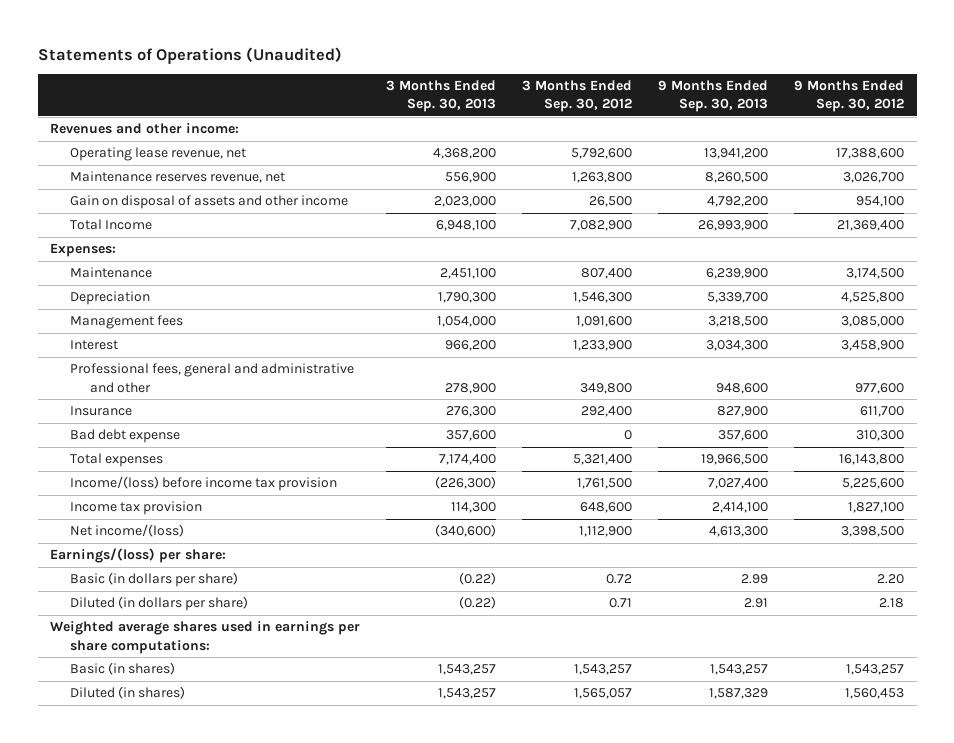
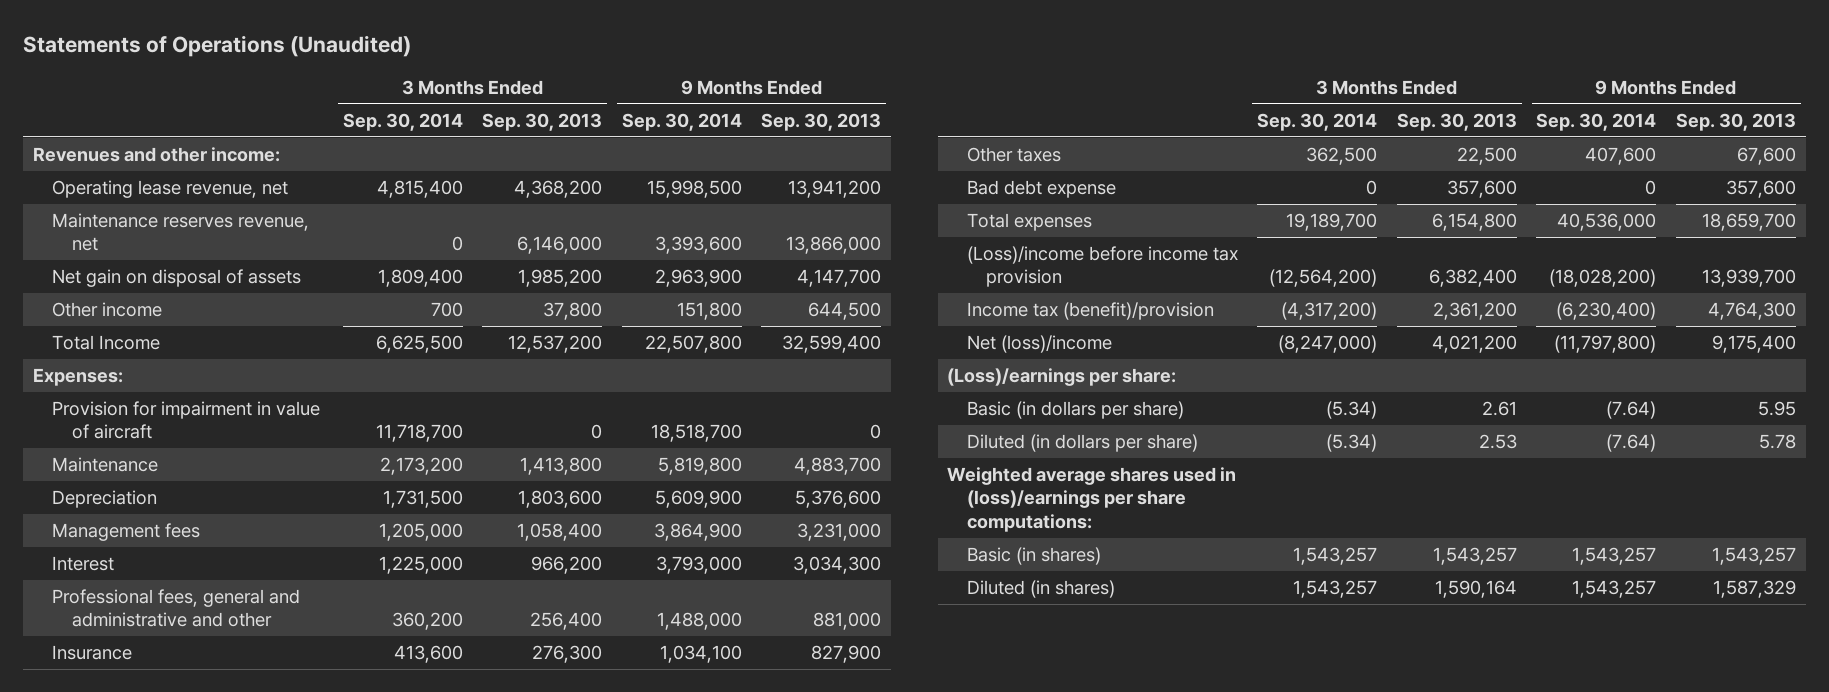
[522,80,633,113] 3 Months Ended Sep. 30, 2012 -> none
[794,80,905,113] 9 Months Ended Sep. 30, 2012 -> none
none -> [342,112,463,131] Sep. 30, 2014
none -> [621,112,742,131] Sep. 30, 2014
[445,172,497,184] 556,900 -> [517,236,603,255] 6,146,000
[705,172,769,184] 8,260,500 -> [786,236,882,255] 13,866,000
[70,195,349,210] Gain on disposal of assets and other income -> [52,269,302,288] Net gain on disposal of assets
[434,196,497,208] 2,023,000 -> [518,269,603,288] 1,985,200
[707,196,769,208] 4,792,200 -> [797,269,882,288] 4,147,700
none -> [52,302,163,318] Other income
[436,220,497,232] 6,948,100 -> [508,335,603,354] 12,537,200
[698,220,769,232] 26,993,900 -> [782,335,882,354] 32,599,400
none -> [52,401,321,440] Provision for impairment in value of aircraft
[440,268,497,280] 2,451,100 -> [520,457,603,476] 1,413,800
[706,268,769,280] 6,239,900 -> [794,457,882,476] 4,883,700
[438,292,497,304] 1,790,300 -> [518,490,603,509] 1,803,600
[707,292,769,304] 5,339,700 -> [795,490,882,509] 5,376,600
[437,316,497,328] 1,054,000 -> [517,523,603,542] 1,058,400
[708,316,769,328] 3,218,500 -> [797,523,882,542] 3,231,000
[445,382,497,394] 278,900 -> [530,612,603,631] 256,400
[716,382,769,394] 948,600 -> [813,612,882,631] 881,000
none -> [966,147,1061,163] Other taxes
[439,454,497,466] 7,174,400 -> [1431,213,1517,232] 6,154,800
[701,454,769,466] 19,966,500 -> [1701,213,1796,232] 18,659,700
[70,476,338,492] Income/(loss) before income tax provision -> [966,246,1238,288] (Loss)/income before income tax provision
[435,476,497,490] (226,300) -> [1428,269,1517,288] 6,382,400
[708,478,769,490] 7,027,400 -> [1701,269,1796,288] 13,939,700
[70,501,203,516] Income tax provision -> [966,302,1214,321] Income tax (benefit)/provision
[451,502,497,514] 114,300 -> [1432,302,1517,321] 2,361,200
[712,502,769,514] 2,414,100 -> [1707,302,1796,321] 4,764,300
[70,524,185,538] Net income/(loss) -> [966,335,1112,354] Net (loss)/income
[435,524,497,538] (340,600) -> [1431,335,1517,354] 4,021,200
[709,526,769,538] 4,613,300 -> [1711,335,1796,354] 9,175,400
[50,548,227,564] Earnings/(loss) per share: -> [947,368,1177,387] (Loss)/earnings per share:
[459,572,497,586] (0.22) -> [1481,401,1517,417] 2.61
[741,574,769,585] 2.99 -> [1757,401,1796,417] 5.95
[459,596,497,610] (0.22) -> [1478,434,1517,450] 2.53
[744,598,769,609] 2.91 -> [1758,434,1796,450] 5.78
[50,621,361,654] Weighted average shares used in earnings per share computations: -> [947,467,1237,532] Weighted average shares used in (loss)/earnings per share computations:
[438,688,497,700] 1,543,257 -> [1434,580,1517,599] 1,590,164

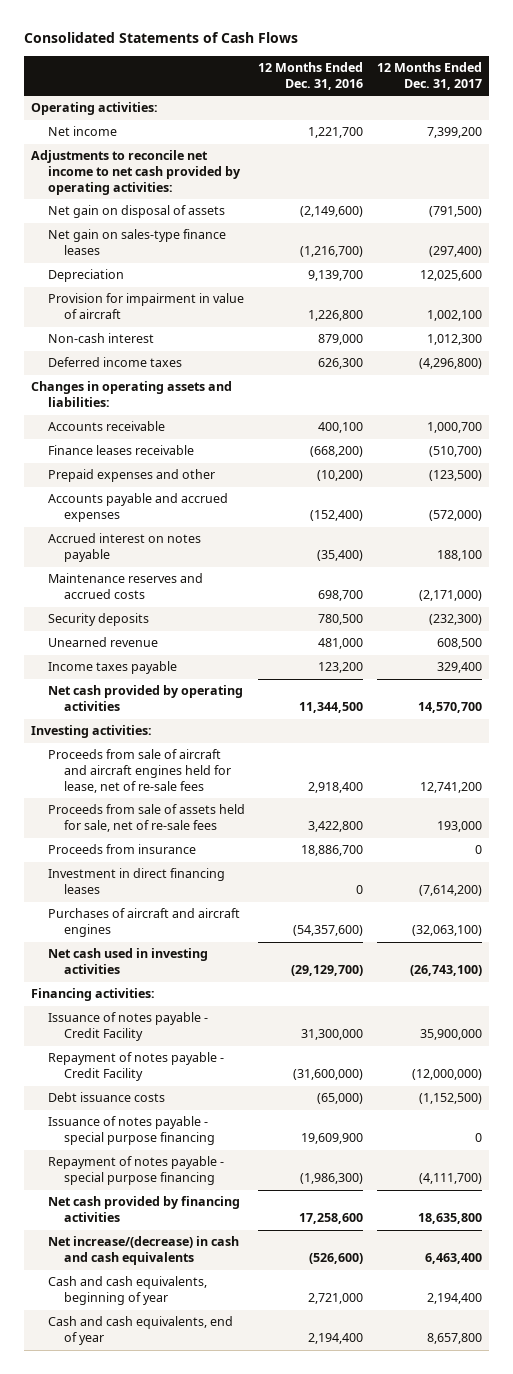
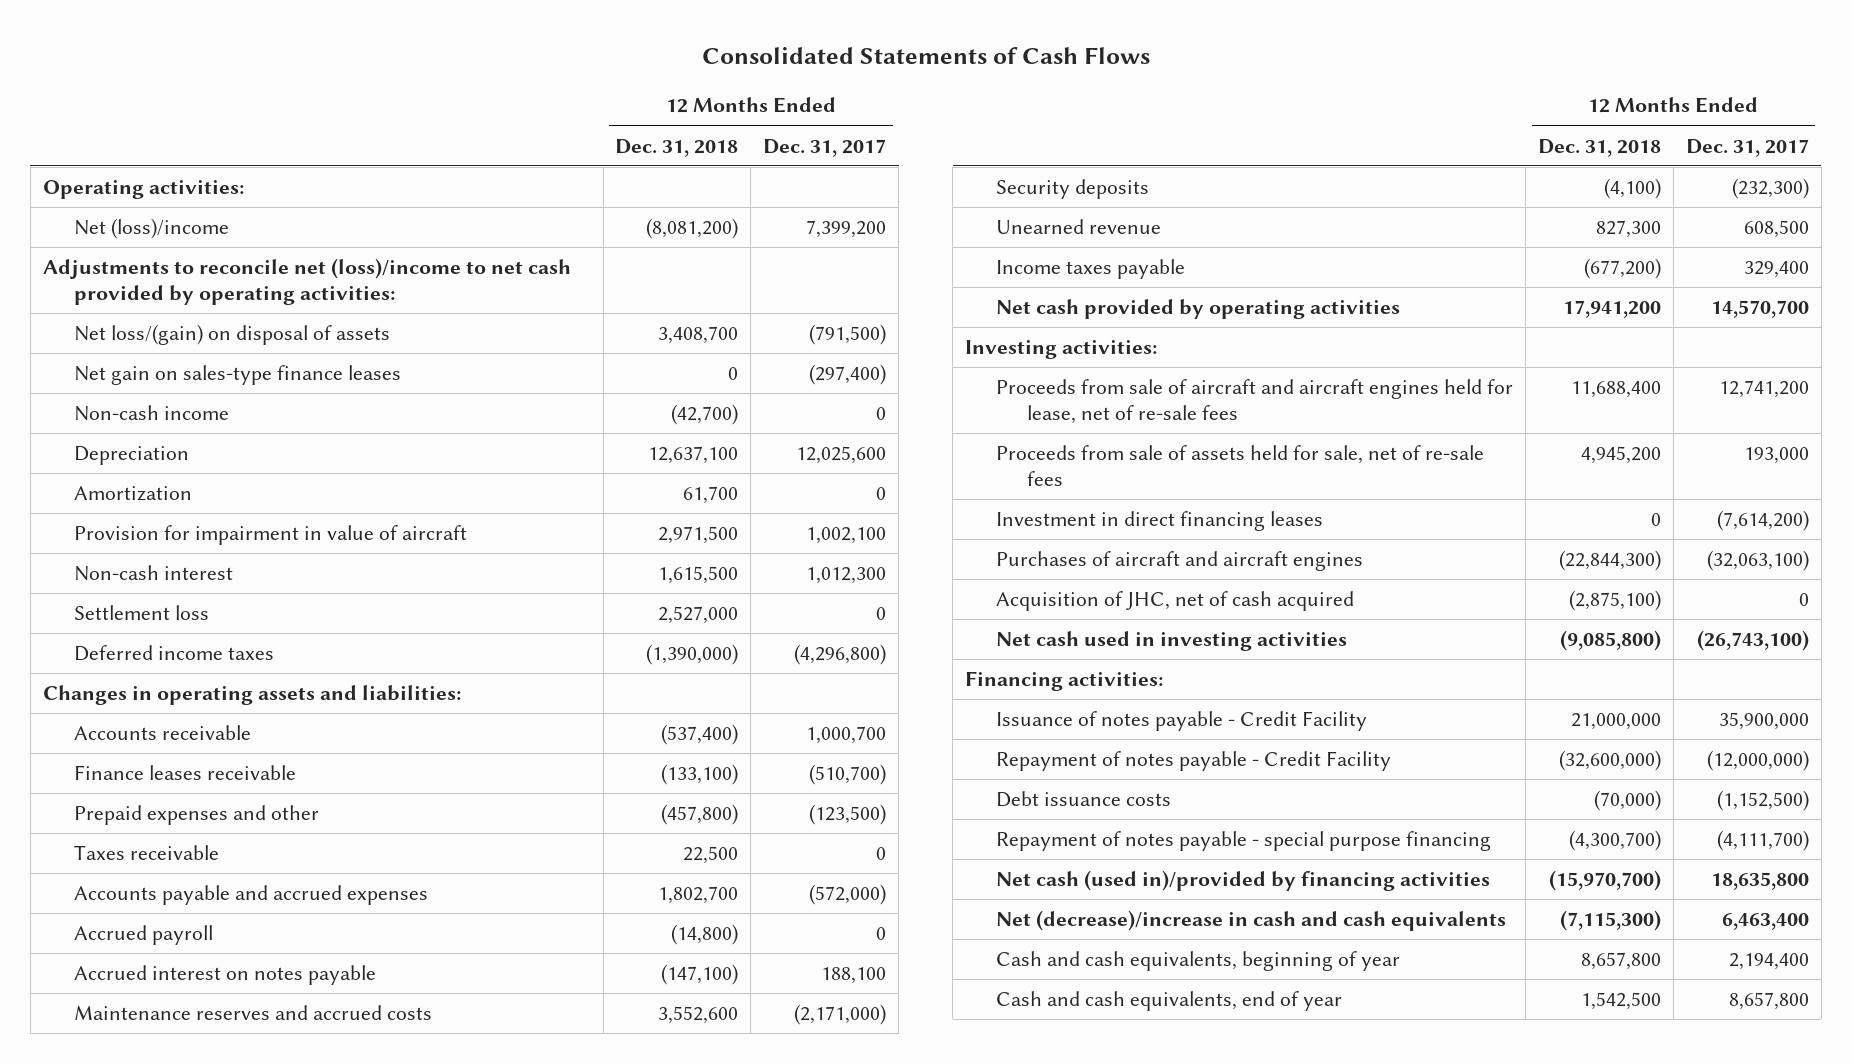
[258,62,364,90] 12 Months Ended Dec. 31, 2016 -> none
none -> [615,138,739,157] Dec. 31, 2018
[47,126,117,137] Net income -> [73,218,229,240] Net (loss)/income
[31,150,241,195] Adjustments to reconcile net income to net cash provided by operating activities: -> [42,258,571,305] Adjustments to reconcile net (loss)/income to net cash provided by operating activities:
[47,205,225,219] Net gain on disposal of assets -> [73,324,390,346] Net loss/(gain) on disposal of assets
none -> [73,405,229,422] Non-cash income
none -> [73,486,192,502] Amortization
none -> [73,605,209,621] Settlement loss
none -> [73,845,219,861] Taxes receivable
none -> [73,925,213,946] Accrued payroll
[47,844,196,855] Proceeds from insurance -> none
none -> [995,591,1354,612] Acquisition of JHC, net of cash acquired
[47,1116,216,1146] Issuance of notes payable - special purpose financing -> none
[47,1196,240,1223] Net cash provided by financing activities -> [995,870,1490,892] Net cash (used in)/provided by financing activities
[47,1236,239,1266] Net increase/(decrease) in cash and cash equivalents -> [995,910,1506,932] Net (decrease)/increase in cash and cash equivalents

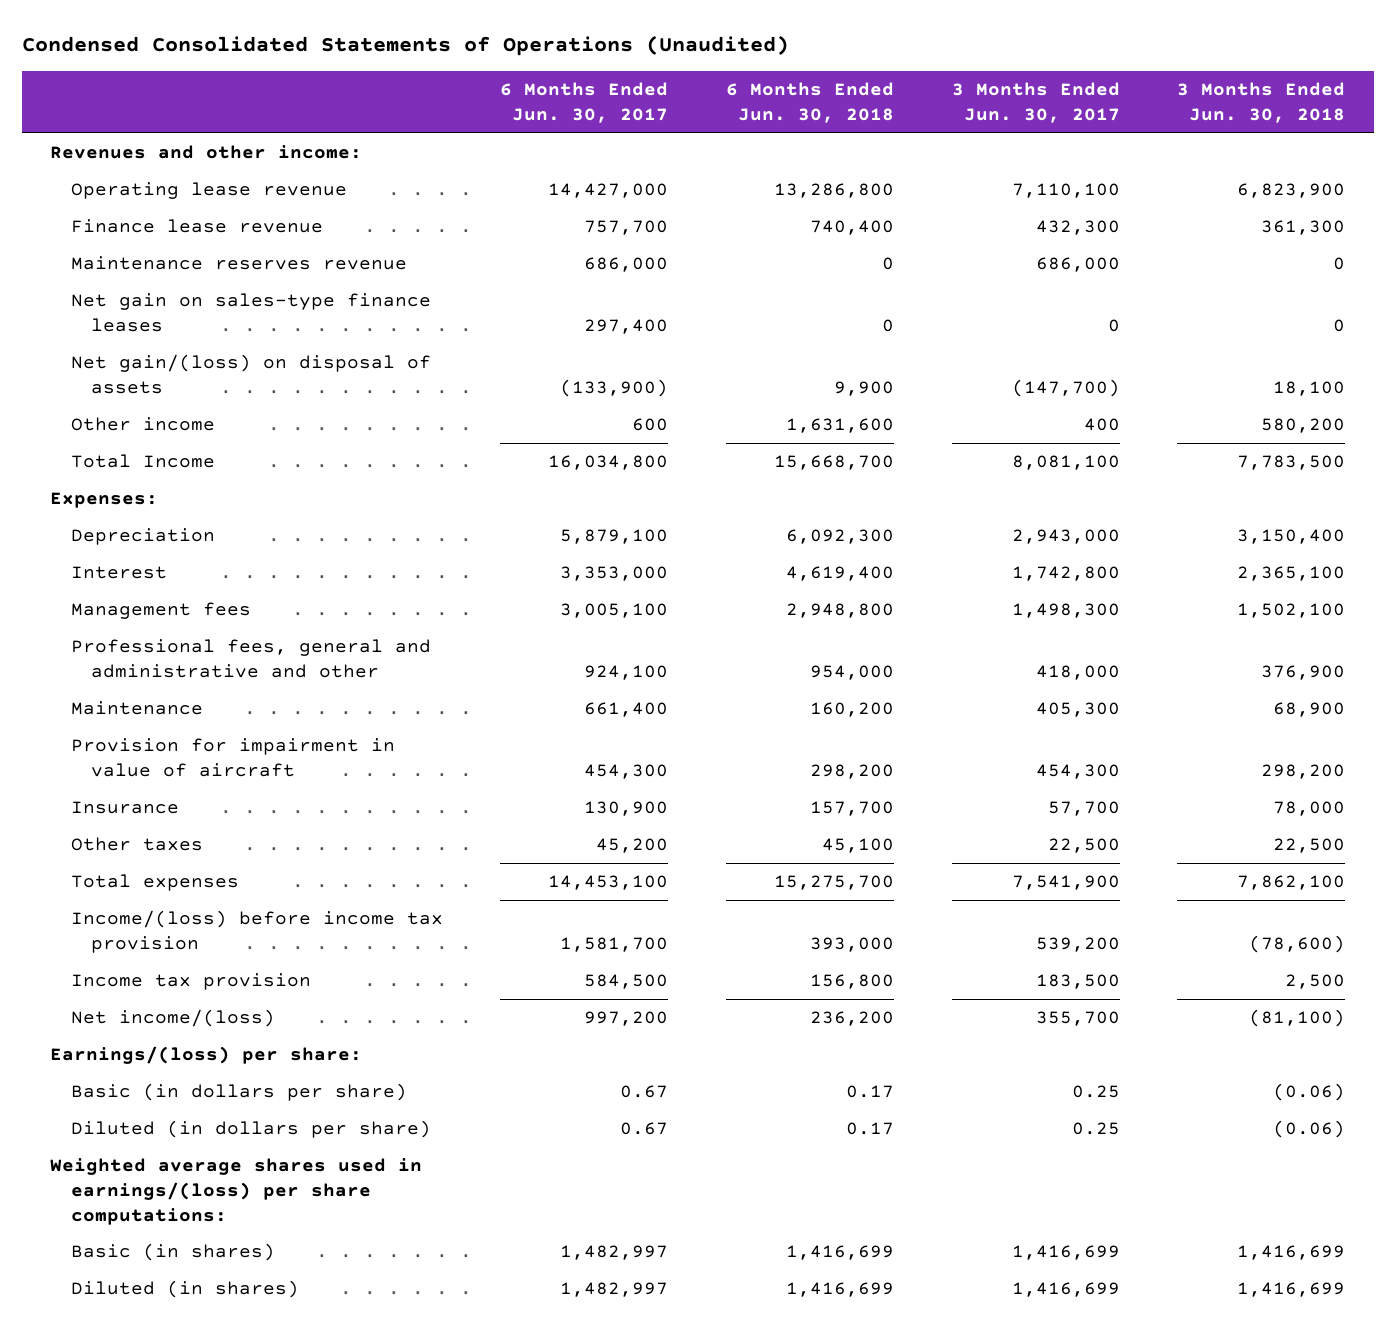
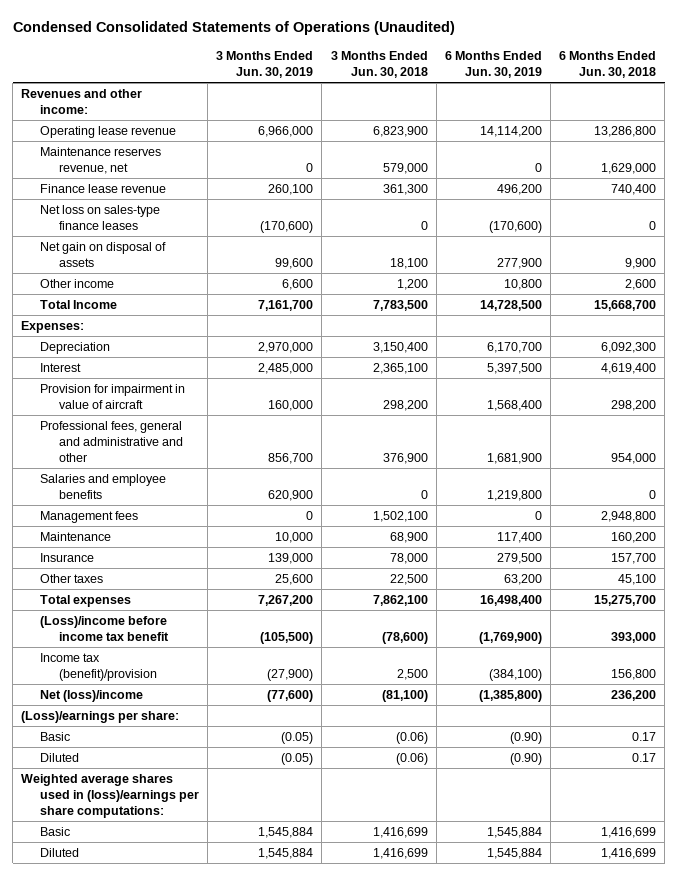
[500,82,669,123] 6 Months Ended Jun. 30, 2017 -> none
[951,82,1120,123] 3 Months Ended Jun. 30, 2017 -> none
none -> [216,50,314,78] 3 Months Ended Jun. 30, 2019
none -> [444,50,542,78] 6 Months Ended Jun. 30, 2019
none -> [40,146,162,174] Maintenance reserves revenue, net
[70,256,407,271] Maintenance reserves revenue -> none
[70,293,431,332] Net gain on sales-type finance leases -> [40,204,161,230] Net loss on sales-type finance leases
[70,354,431,394] Net gain/(loss) on disposal of assets -> [40,241,167,267] Net gain on disposal of assets
[786,418,895,434] 1,631,600 -> [625,278,657,290] 2,600
[1261,418,1346,434] 580,200 -> [396,278,428,290] 1,200
[70,738,395,777] Provision for impairment in value of aircraft -> [40,383,186,409] Provision for impairment in value of aircraft
none -> [40,473,167,499] Salaries and employee benefits
[70,602,251,620] Management fees -> [40,510,139,523] Management fees
[70,910,443,953] Income/(loss) before income tax provision -> [40,615,170,641] (Loss)/income before income tax benefit
[70,973,311,991] Income tax provision -> [40,652,158,681] Income tax (benefit)/provision
[70,1009,275,1028] Net income/(loss) -> [40,689,144,702] Net (loss)/income
[50,1046,363,1065] Earnings/(loss) per share: -> [21,710,180,723] (Loss)/earnings per share:
[70,1083,407,1102] Basic (in dollars per share) -> [40,731,71,741] Basic
[70,1120,431,1139] Diluted (in dollars per share) -> [40,752,80,762] Diluted
[50,1158,423,1225] Weighted average shares used in earnings/(loss) per share computations: -> [21,773,200,818] Weighted average shares used in (loss)/earnings per share computations:
[70,1243,275,1262] Basic (in shares) -> [40,826,71,836] Basic
[70,1280,299,1299] Diluted (in shares) -> [40,847,80,857] Diluted

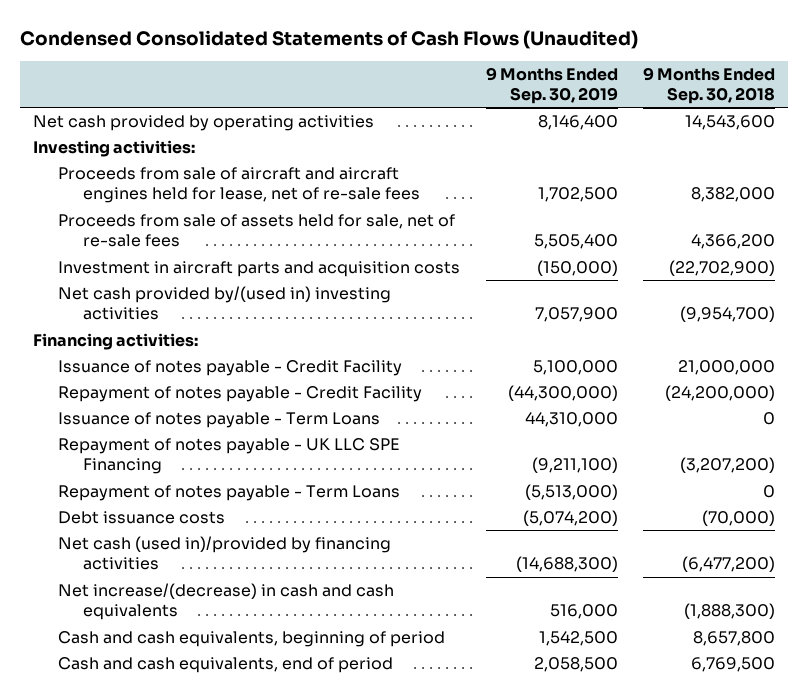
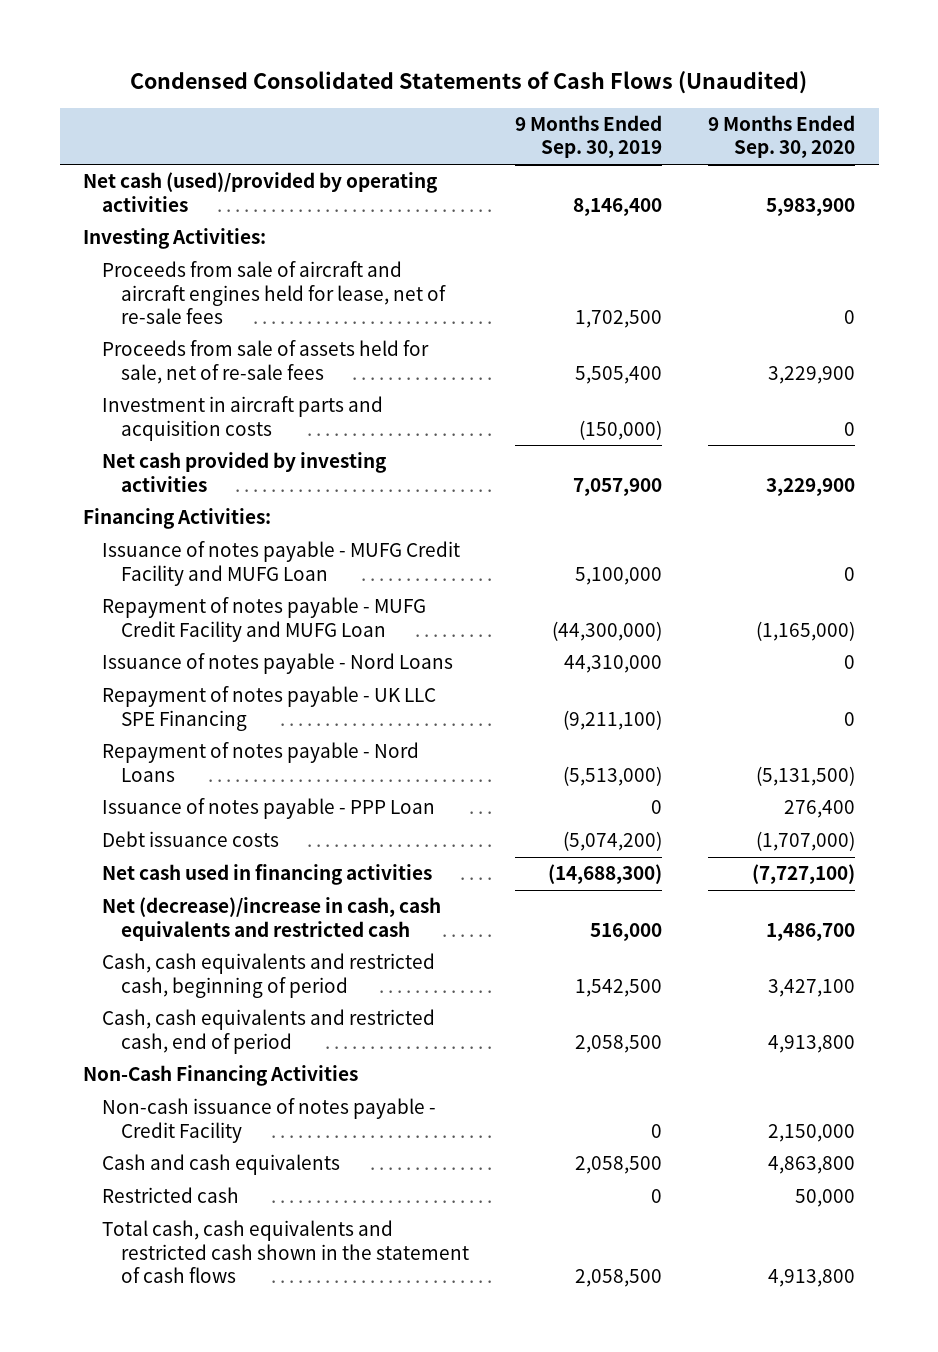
[643,66,776,105] 9 Months Ended Sep. 30, 2018 -> none
none -> [708,115,856,159] 9 Months Ended Sep. 30, 2020
[32,114,374,131] Net cash provided by operating activities -> [82,172,438,212] Net cash (used)/provided by operating activities
[32,139,195,157] Investing activities: -> [82,228,266,250] Investing Activities:
[57,285,391,321] Net cash provided by/(used in) investing activities -> [101,452,387,492] Net cash provided by investing activities
[32,332,198,350] Financing activities: -> [82,508,271,530] Financing Activities:
[57,359,402,376] Issuance of notes payable - Credit Facility -> [101,541,460,586] Issuance of notes payable - MUFG Credit Facility and MUFG Loan
[57,385,422,402] Repayment of notes payable - Credit Facility -> [101,597,426,642] Repayment of notes payable - MUFG Credit Facility and MUFG Loan
[57,411,380,428] Issuance of notes payable - Term Loans -> [101,653,453,675] Issuance of notes payable - Nord Loans
[57,484,400,501] Repayment of notes payable - Term Loans -> [101,742,419,782] Repayment of notes payable - Nord Loans
none -> [101,798,435,820] Issuance of notes payable - PPP Loan
[57,535,391,571] Net cash (used in)/provided by financing activities -> [101,864,432,886] Net cash used in financing activities
[57,582,394,621] Net increase/(decrease) in cash and cash equivalents -> [101,897,441,941] Net (decrease)/increase in cash, cash equivalents and restricted cash
[57,630,445,647] Cash and cash equivalents, beginning of period -> [101,953,435,998] Cash, cash equivalents and restricted cash, beginning of period
[57,656,393,673] Cash and cash equivalents, end of period -> [101,1009,435,1054] Cash, cash equivalents and restricted cash, end of period
none -> [82,1065,358,1087] Non-Cash Financing Activities
none -> [101,1098,436,1143] Non-cash issuance of notes payable - Credit Facility
none -> [101,1154,340,1176] Cash and cash equivalents
none -> [101,1187,239,1204] Restricted cash
none -> [101,1220,469,1283] Total cash, cash equivalents and restricted cash shown in the statement of cash flows

